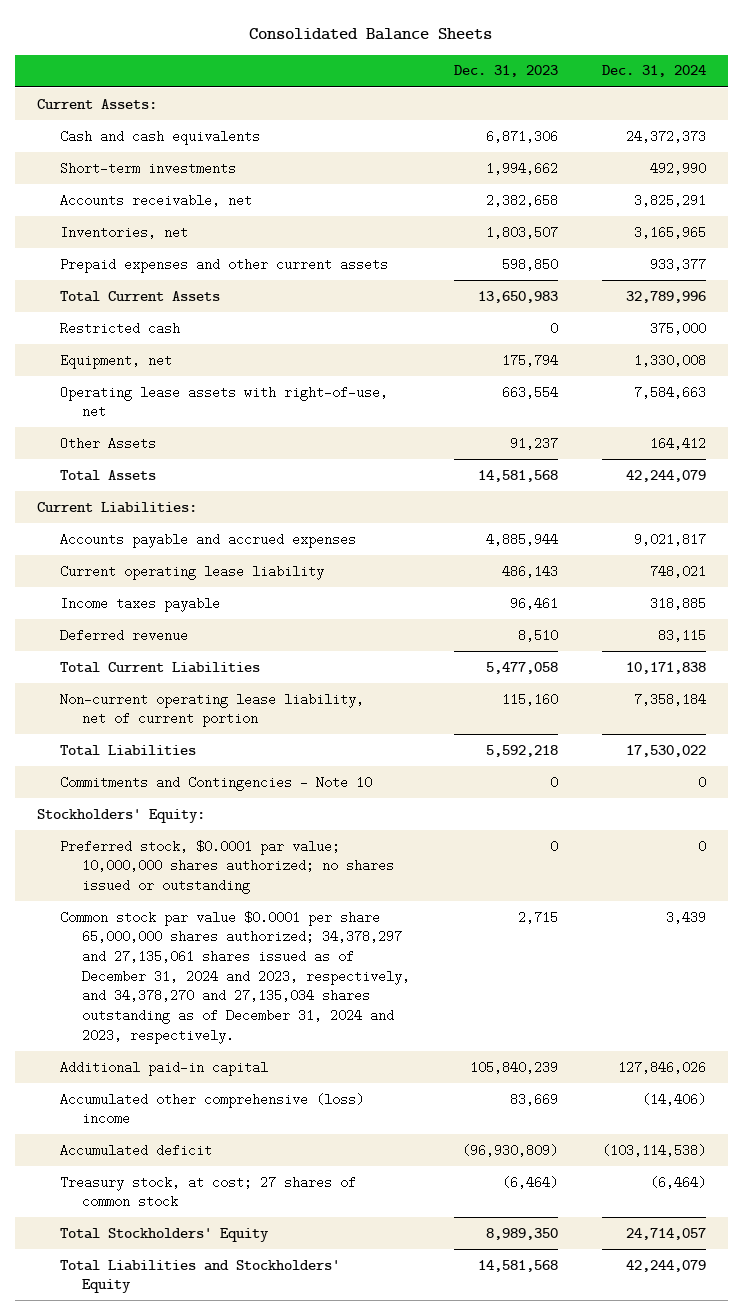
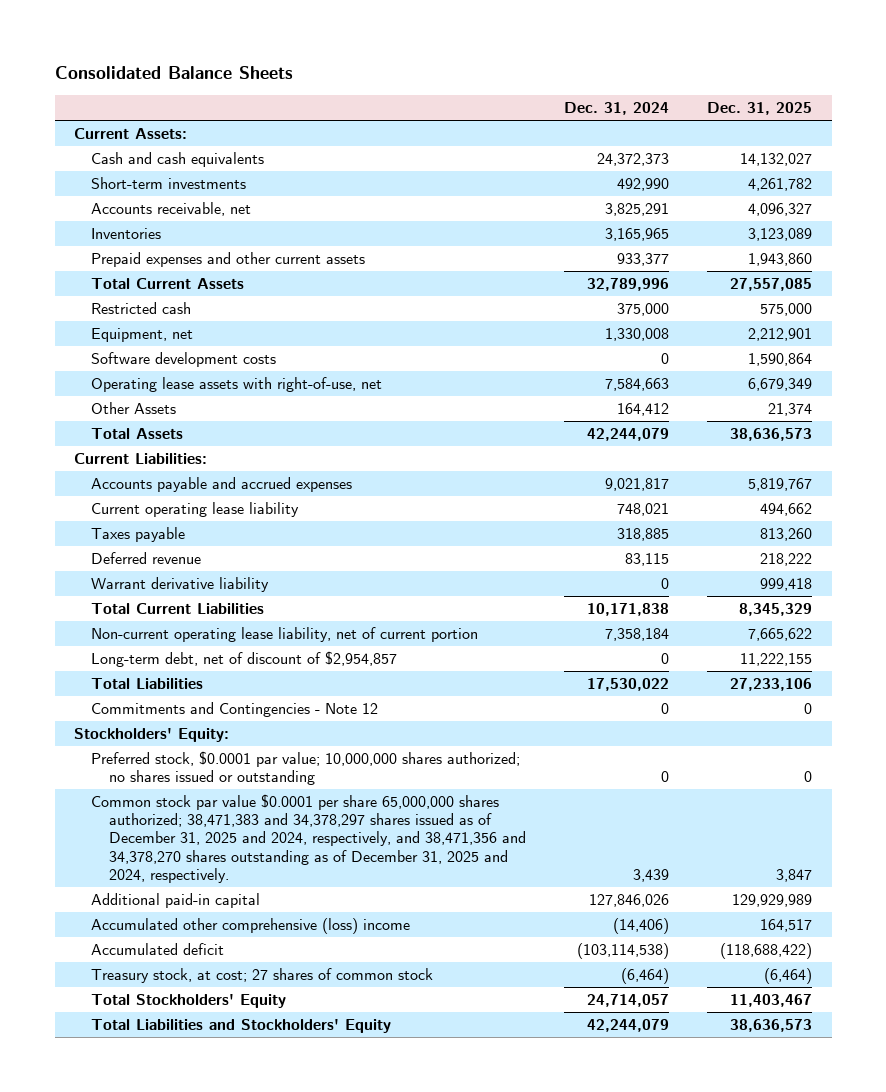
[454,65,559,78] Dec. 31, 2023 -> none
none -> [707,102,813,116] Dec. 31, 2025
[59,225,188,239] Inventories, net -> [91,228,162,240] Inventories
none -> [91,352,277,368] Software development costs
[59,596,220,612] Income taxes payable -> [91,527,186,543] Taxes payable
none -> [91,577,270,593] Warrant derivative liability
none -> [91,651,398,668] Long-term debt, net of discount of $2,954,857
[59,775,372,791] Commitments and Contingencies - Note 10 -> [91,702,379,718] Commitments and Contingencies - Note 12
[59,910,411,1044] Common stock par value $0.0001 per share 65,000,000 shares authorized; 34,378,297 and 27,135,061 shares issued as of December 31, 2024 and 2023, respectively, and 34,378,270 and 27,135,034 shares outstanding as of December 31, 2024 and 2023, respectively. -> [91,794,526,883] Common stock par value $0.0001 per share 65,000,000 shares authorized; 38,471,383 and 34,378,297 shares issued as of December 31, 2025 and 2024, respectively, and 38,471,356 and 34,378,270 shares outstanding as of December 31, 2025 and 2024, respectively.

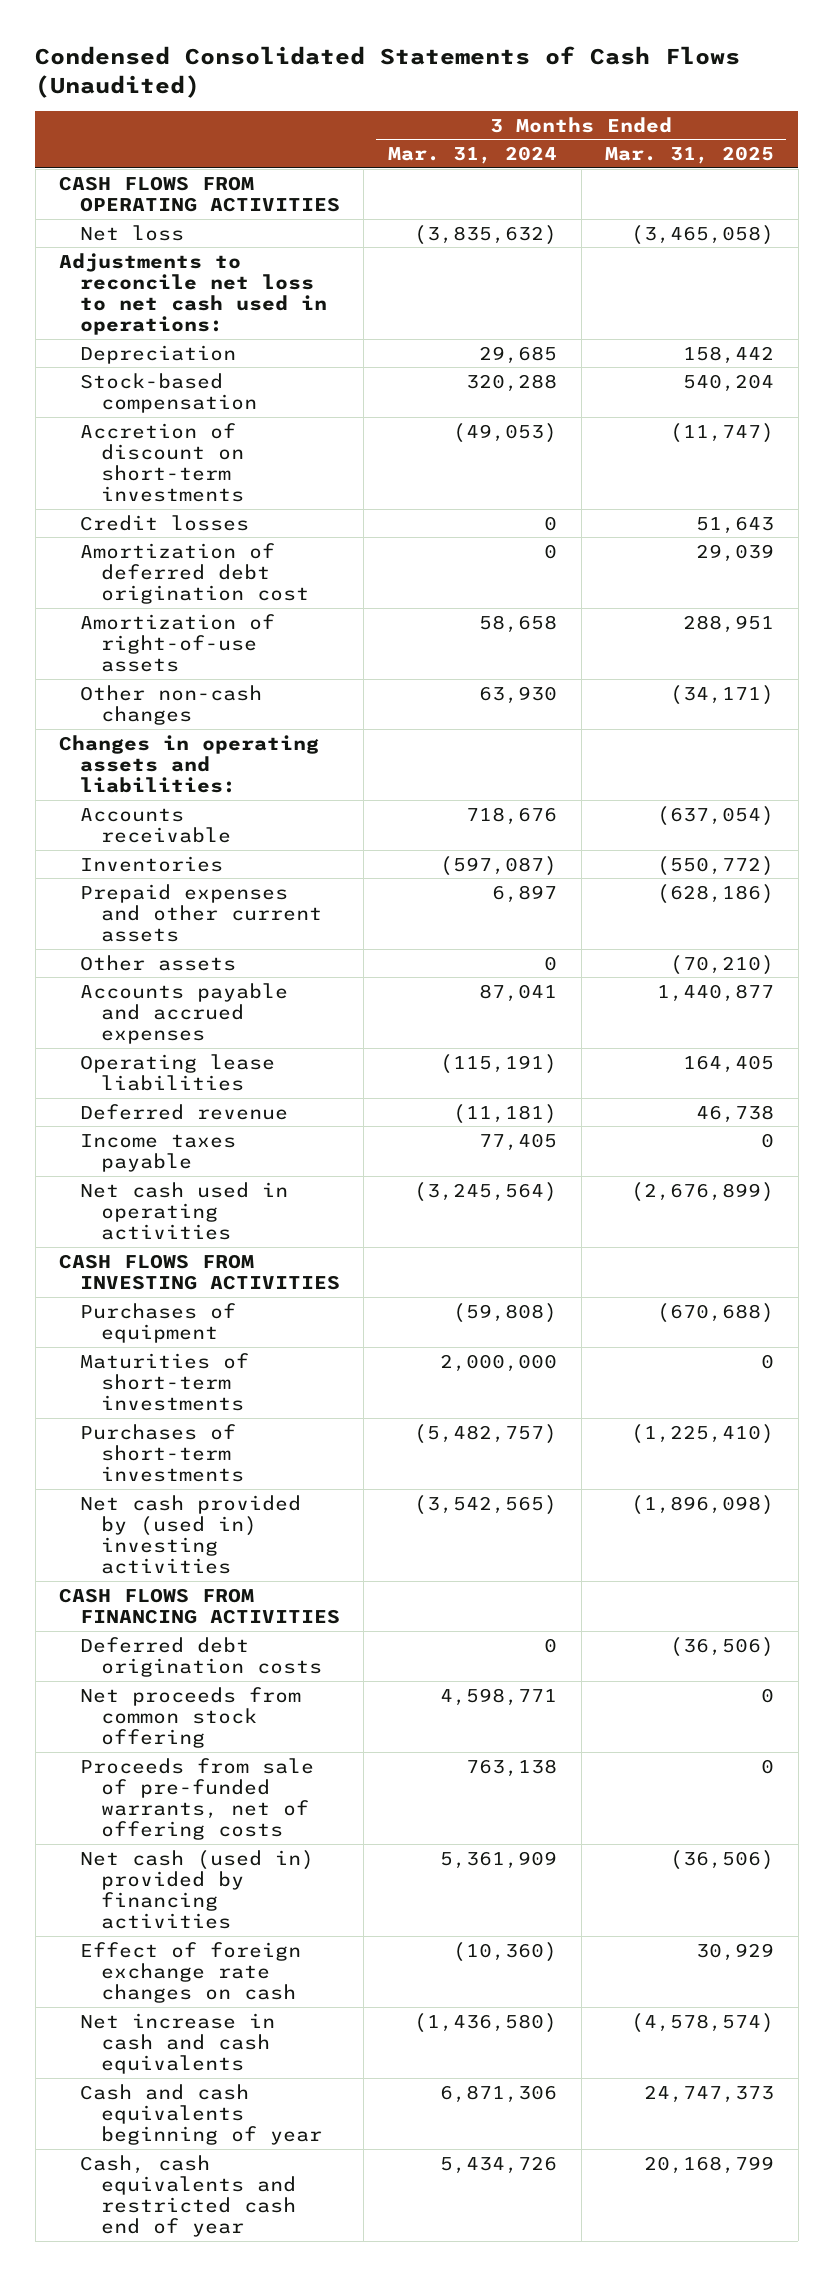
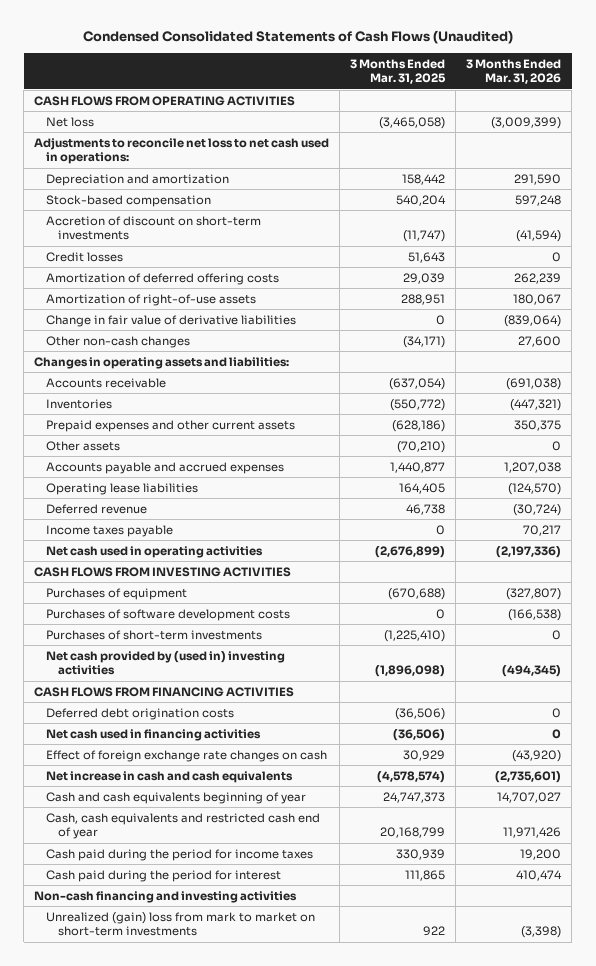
[388,145,558,164] Mar. 31, 2024 -> none
none -> [466,58,562,85] 3 Months Ended Mar. 31, 2026
[79,344,236,364] Depreciation -> [46,173,230,186] Depreciation and amortization
[79,542,309,605] Amortization of deferred debt origination cost -> [46,272,280,285] Amortization of deferred offering costs
none -> [46,314,297,327] Change in fair value of derivative liabilities
[79,1352,249,1412] Maturities of short-term investments -> none
none -> [46,608,291,621] Purchases of software development costs
[79,1686,301,1749] Net proceeds from common stock offering -> none
[79,1757,314,1841] Proceeds from sale of pre-funded warrants, net of offering costs -> none
[79,1849,314,1930] Net cash (used in) provided by financing activities -> [46,728,262,741] Net cash used in financing activities
none -> [46,848,314,861] Cash paid during the period for income taxes
none -> [46,869,282,882] Cash paid during the period for interest
none -> [34,890,298,903] Non-cash financing and investing activities
none -> [46,911,316,937] Unrealized (gain) loss from mark to market on short-term investments

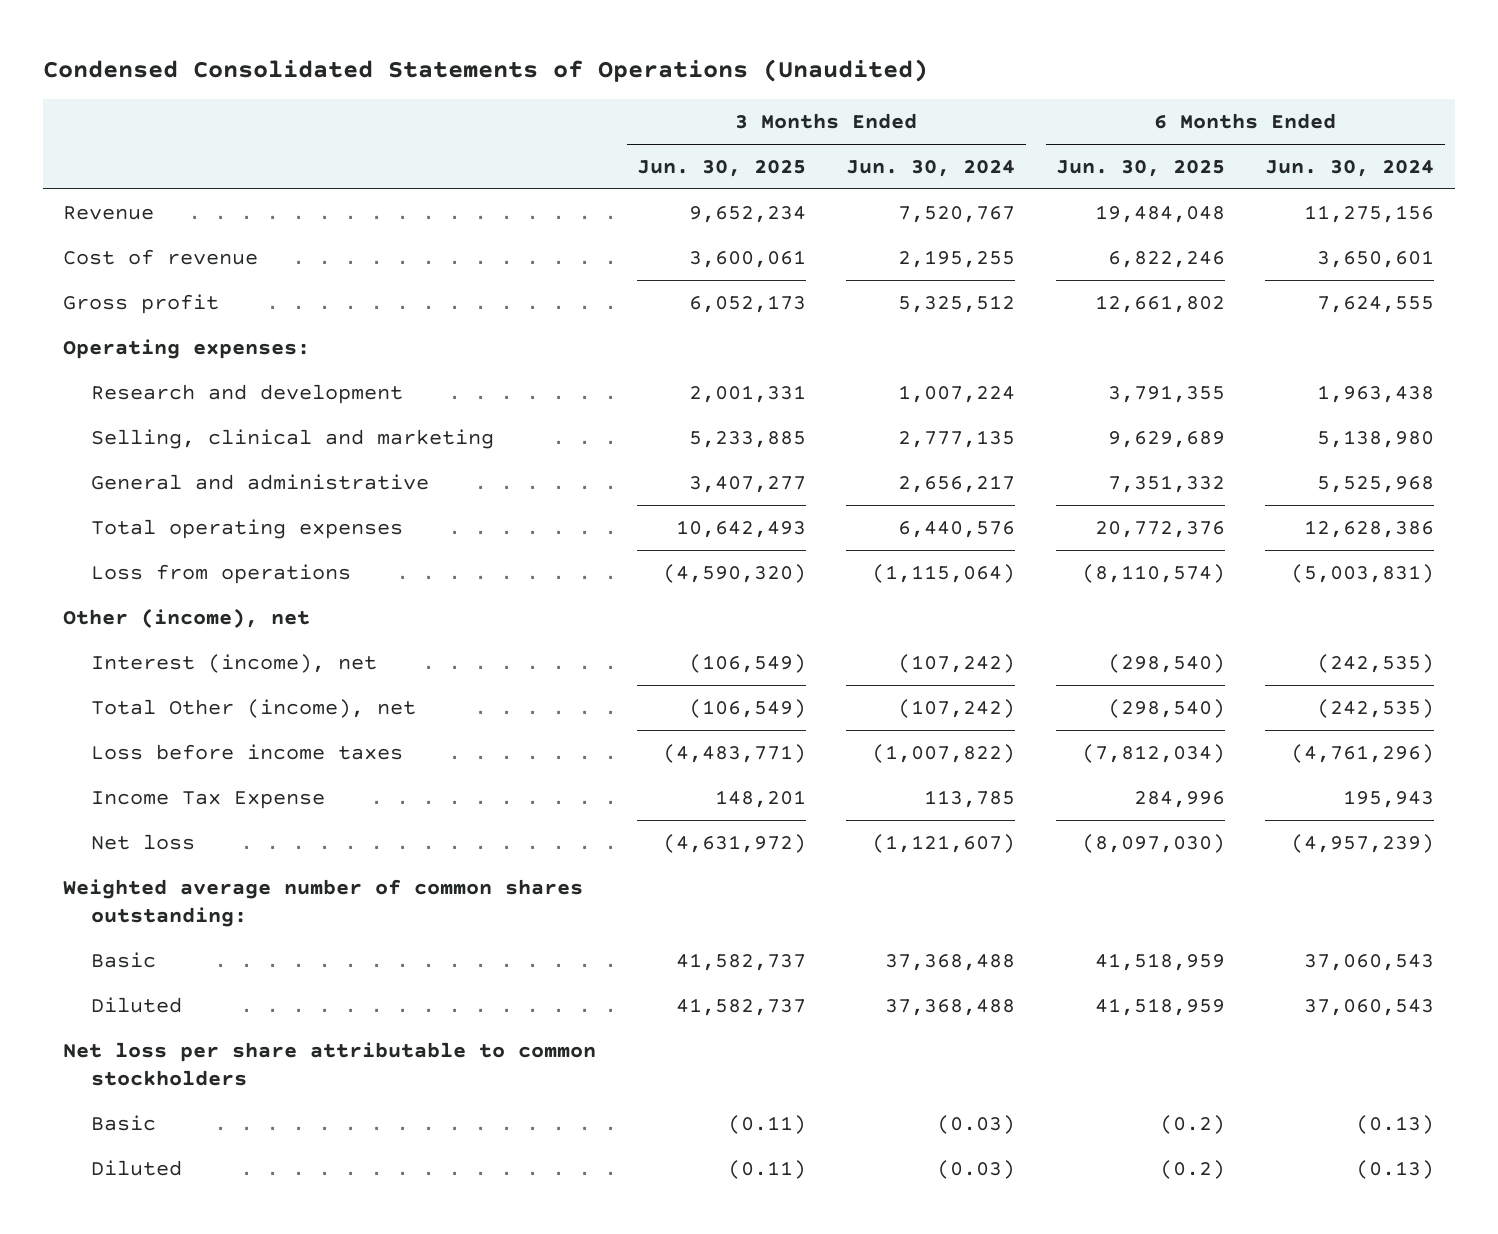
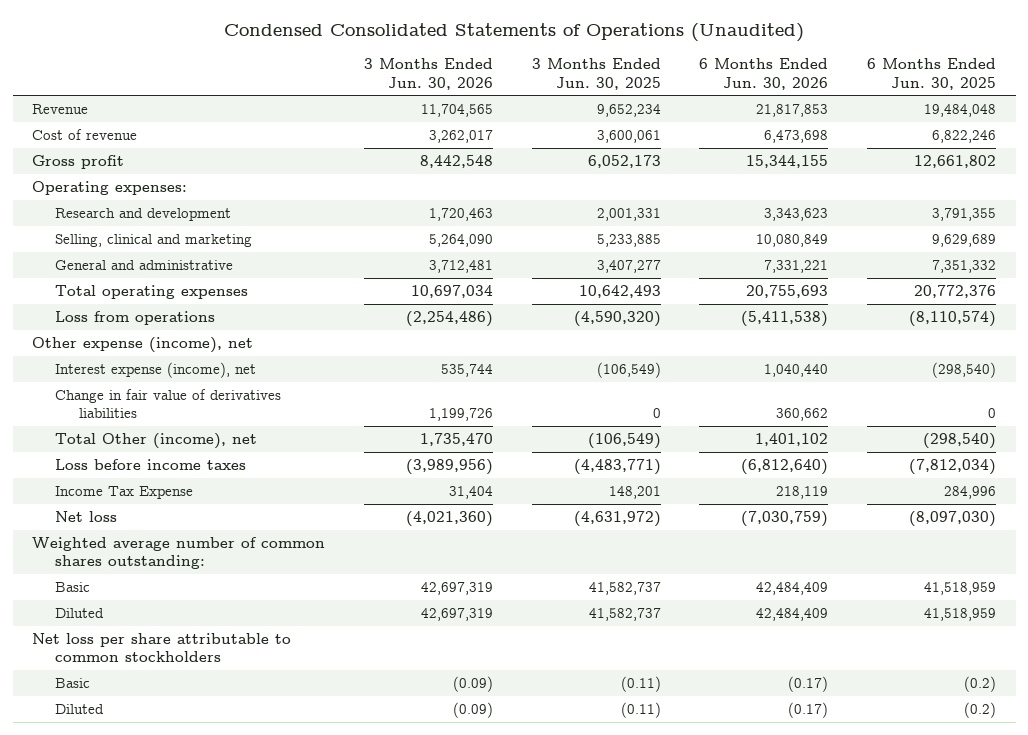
[846,159,1016,177] Jun. 30, 2024 -> none
[1265,159,1435,177] Jun. 30, 2024 -> none
none -> [363,58,493,90] 3 Months Ended Jun. 30, 2026
none -> [699,58,829,90] 6 Months Ended Jun. 30, 2026
[63,607,311,628] Other (income), net -> [31,337,253,354] Other expense (income), net
[91,653,378,673] Interest (income), net -> [55,362,257,379] Interest expense (income), net
none -> [55,389,282,419] Change in fair value of derivatives liabilities

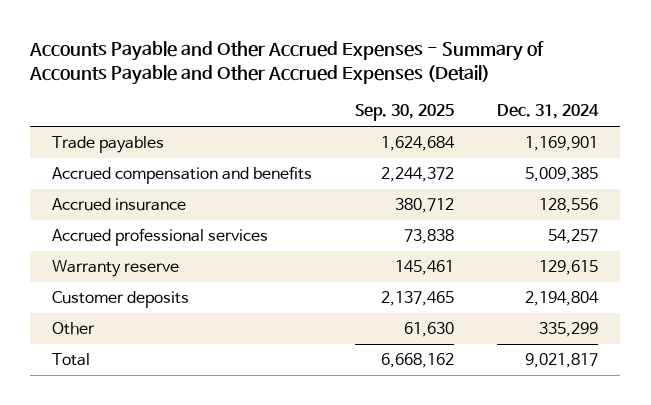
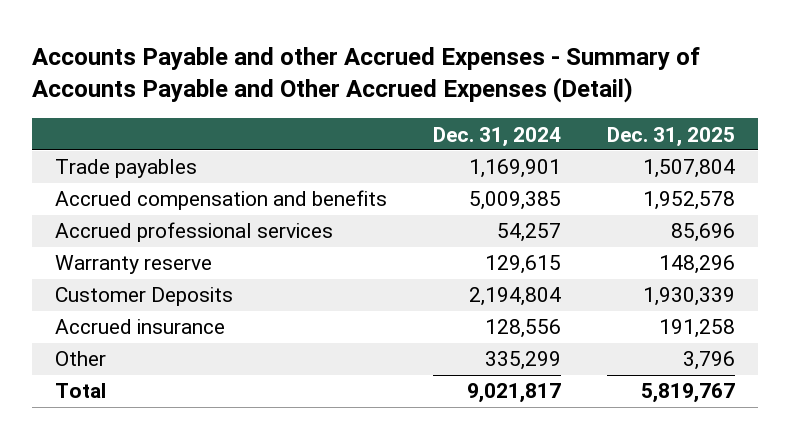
[29,40,545,86] Accounts Payable and Other Accrued Expenses - Summary of Accounts Payable and Other Accrued Expenses (Detail) -> [32,46,701,104] Accounts Payable and other Accrued Expenses - Summary of Accounts Payable and Other Accrued Expenses (Detail)
[355,104,455,122] Sep. 30, 2025 -> none
none -> [606,126,735,147] Dec. 31, 2025
[52,291,190,309] Customer deposits -> [55,287,234,307] Customer Deposits
[52,198,187,212] Accrued insurance -> [55,319,226,335] Accrued insurance

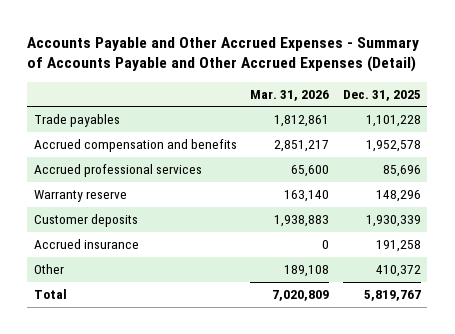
[32,46,701,104] Accounts Payable and other Accrued Expenses - Summary of Accounts Payable and Other Accrued Expenses (Detail) -> [27,36,420,73] Accounts Payable and Other Accrued Expenses - Summary of Accounts Payable and Other Accrued Expenses (Detail)
[432,126,561,147] Dec. 31, 2024 -> none
none -> [250,89,330,101] Mar. 31, 2026
[642,159,735,179] 1,507,804 -> [365,114,421,127] 1,101,228
[55,287,234,307] Customer Deposits -> [33,213,138,227] Customer deposits
[682,351,735,371] 3,796 -> [375,264,421,277] 410,372

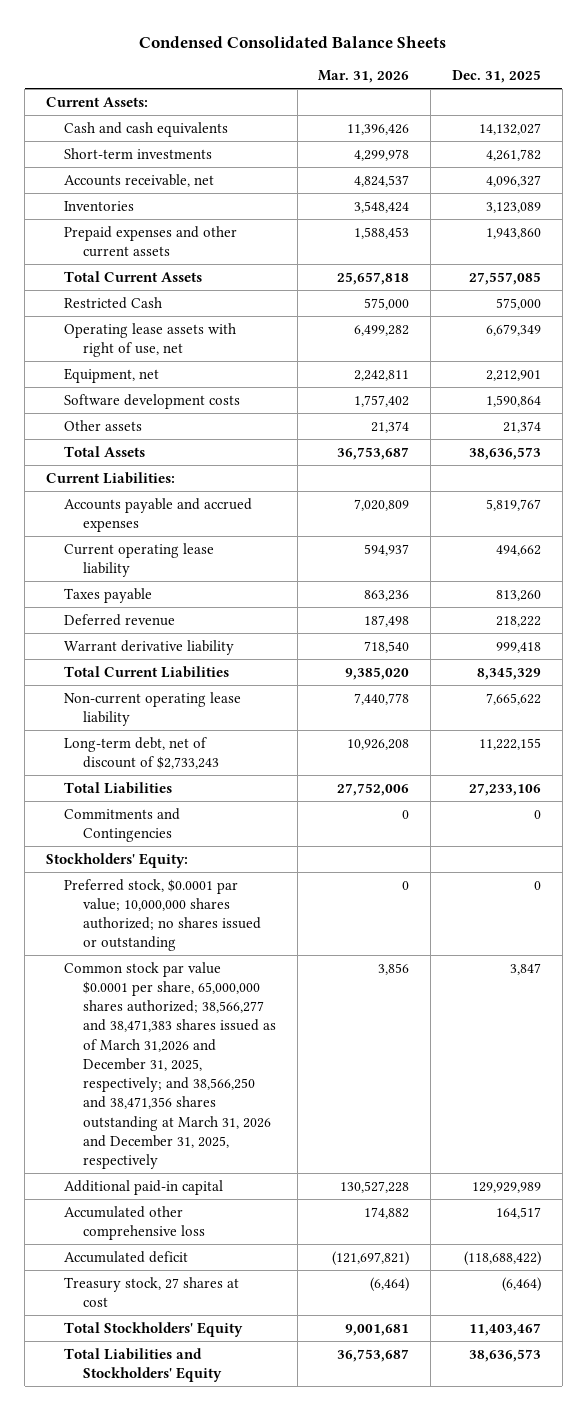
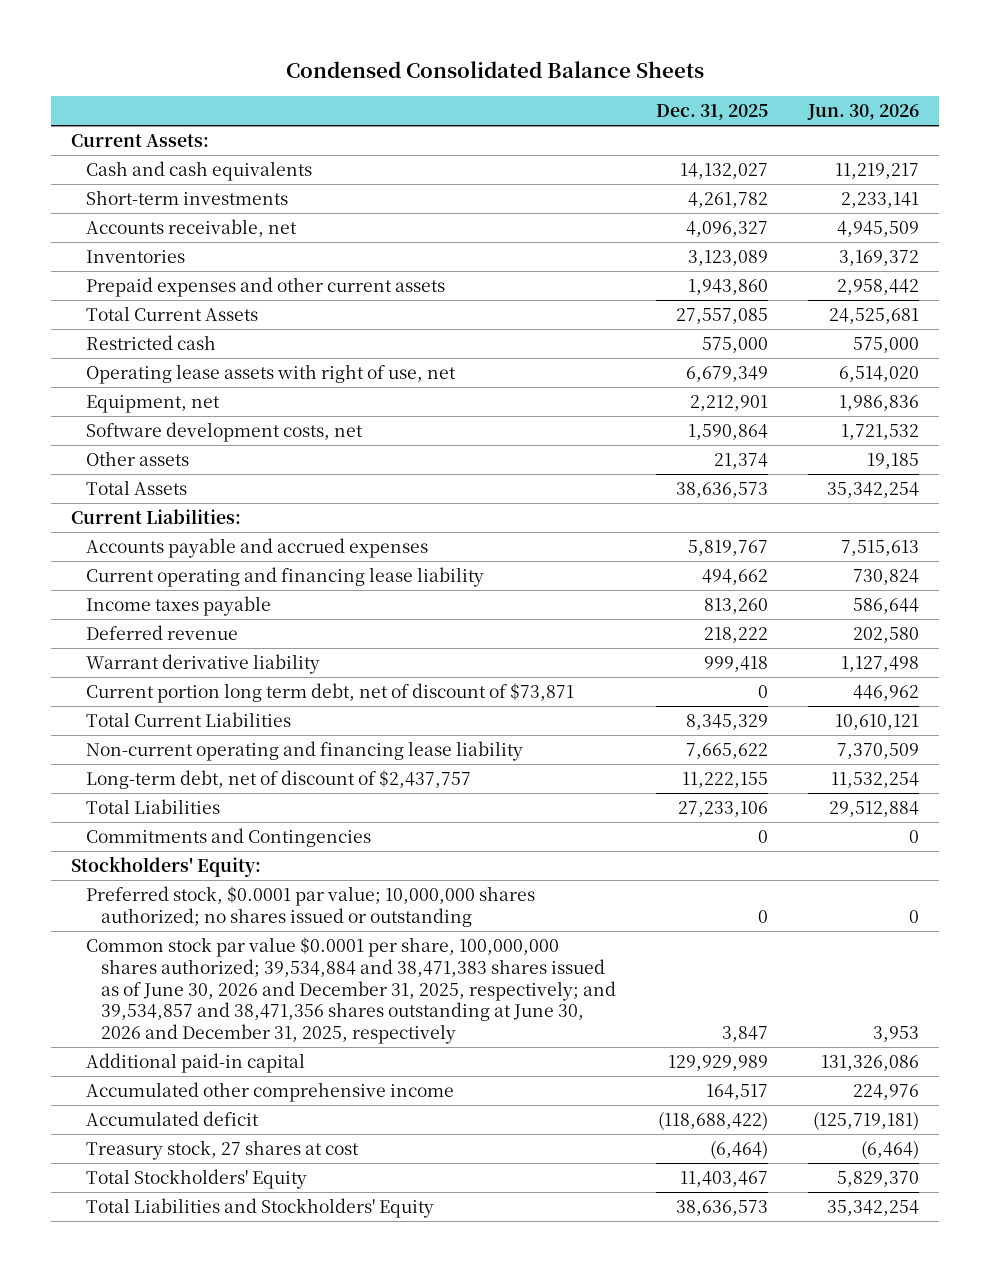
[318,70,410,84] Mar. 31, 2026 -> none
none -> [807,104,920,121] Jun. 30, 2026
[64,296,163,309] Restricted Cash -> [86,335,217,351] Restricted cash
[64,393,241,409] Software development costs -> [86,422,364,443] Software development costs, net
[64,542,215,577] Current operating lease liability -> [86,567,485,588] Current operating and financing lease liability
[64,587,153,603] Taxes payable -> [86,596,272,617] Income taxes payable
none -> [86,683,575,704] Current portion long term debt, net of discount of $73,871
[64,691,242,726] Non-current operating lease liability -> [86,741,524,762] Non-current operating and financing lease liability
[64,736,220,769] Long-term debt, net of discount of $2,733,243 -> [86,770,472,790] Long-term debt, net of discount of $2,437,757
[64,961,277,1170] Common stock par value $0.0001 per share, 65,000,000 shares authorized; 38,566,277 and 38,471,383 shares issued as of March 31,2026 and December 31, 2025, respectively; and 38,566,250 and 38,471,356 shares outstanding at March 31, 2026 and December 31, 2025, respectively -> [86,937,617,1044] Common stock par value $0.0001 per share, 100,000,000 shares authorized; 39,534,884 and 38,471,383 shares issued as of June 30, 2026 and December 31, 2025, respectively; and 39,534,857 and 38,471,356 shares outstanding at June 30, 2026 and December 31, 2025, respectively
[64,1205,206,1240] Accumulated other comprehensive loss -> [86,1082,455,1103] Accumulated other comprehensive income

